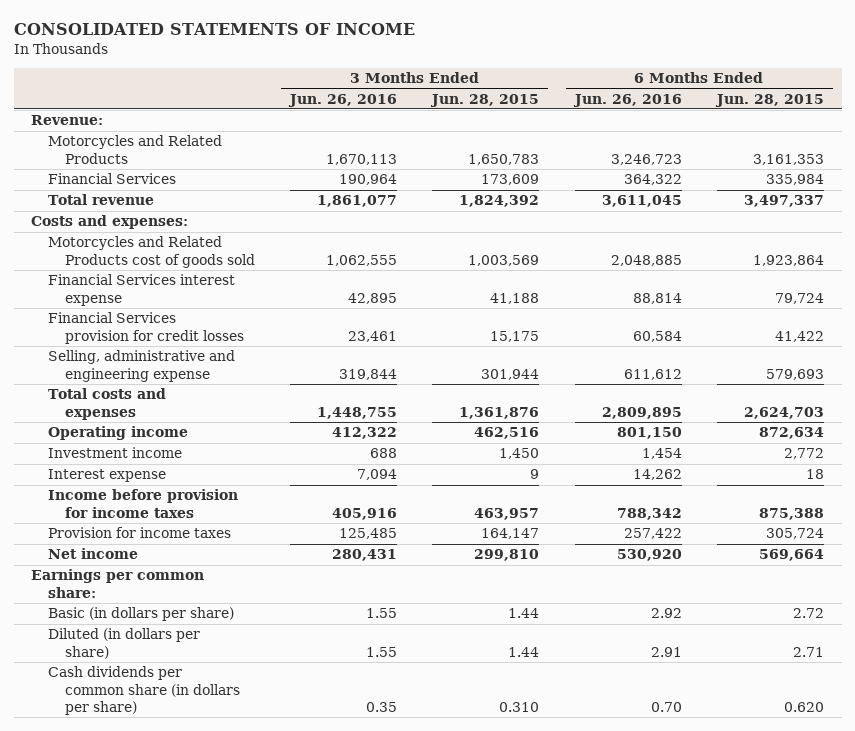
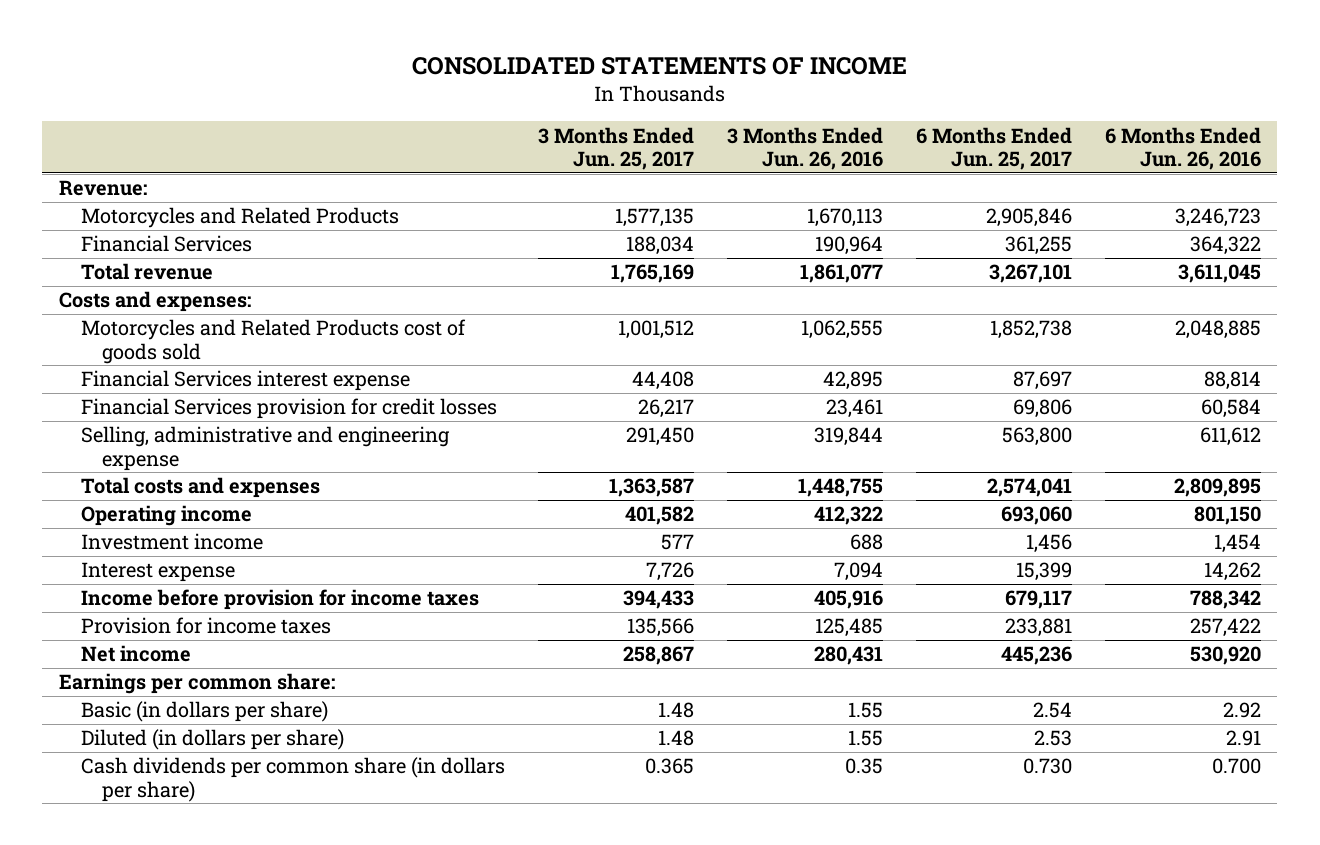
[430,93,540,107] Jun. 28, 2015 -> none
[714,93,824,107] Jun. 28, 2015 -> none
none -> [537,126,694,170] 3 Months Ended Jun. 25, 2017
none -> [915,126,1072,170] 6 Months Ended Jun. 25, 2017
[650,701,682,712] 0.70 -> [1211,758,1261,775] 0.700

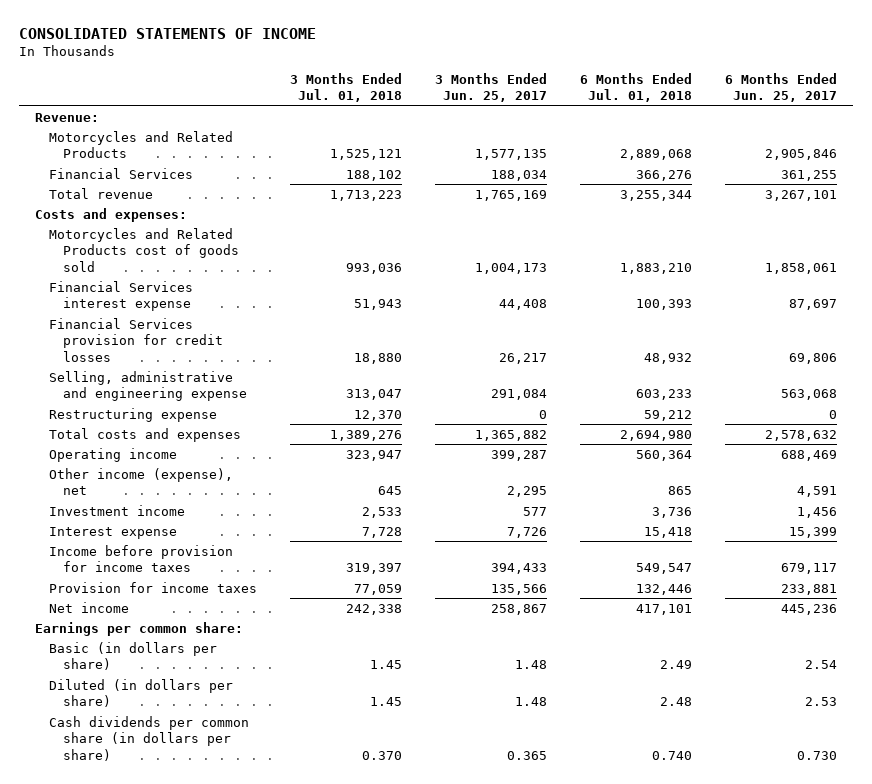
[726,126,883,170] 3 Months Ended Jun. 26, 2016 -> none
[1104,126,1261,170] 6 Months Ended Jun. 26, 2016 -> none
none -> [290,72,403,103] 3 Months Ended Jul. 01, 2018
none -> [579,72,692,103] 6 Months Ended Jul. 01, 2018
[617,320,694,340] 1,001,512 -> [475,262,548,274] 1,004,173
[989,320,1072,340] 1,852,738 -> [764,262,837,274] 1,858,061
[625,427,694,447] 291,450 -> [491,389,548,401] 291,084
[1001,427,1072,447] 563,800 -> [780,389,837,401] 563,068
none -> [49,407,218,422] Restructuring expense
[608,478,694,498] 1,363,587 -> [475,429,548,441] 1,365,882
[986,478,1072,498] 2,574,041 -> [764,429,837,441] 2,578,632
[624,506,694,526] 401,582 -> [491,449,548,461] 399,287
[1000,506,1072,526] 693,060 -> [780,449,837,461] 688,469
none -> [49,467,234,496] Other income (expense), net

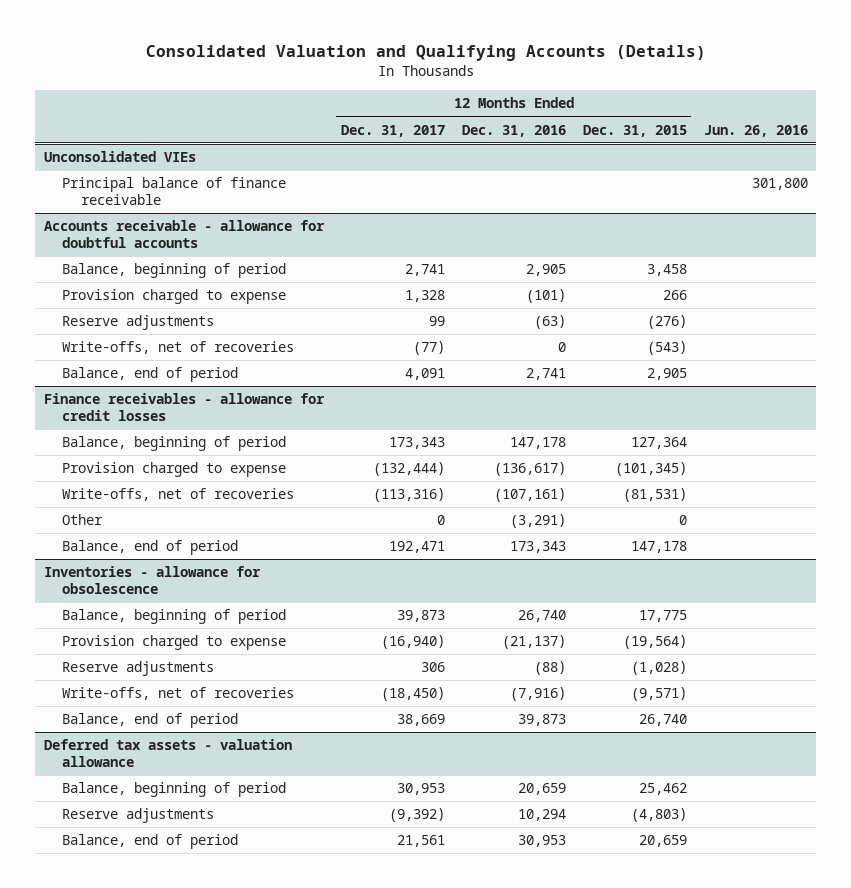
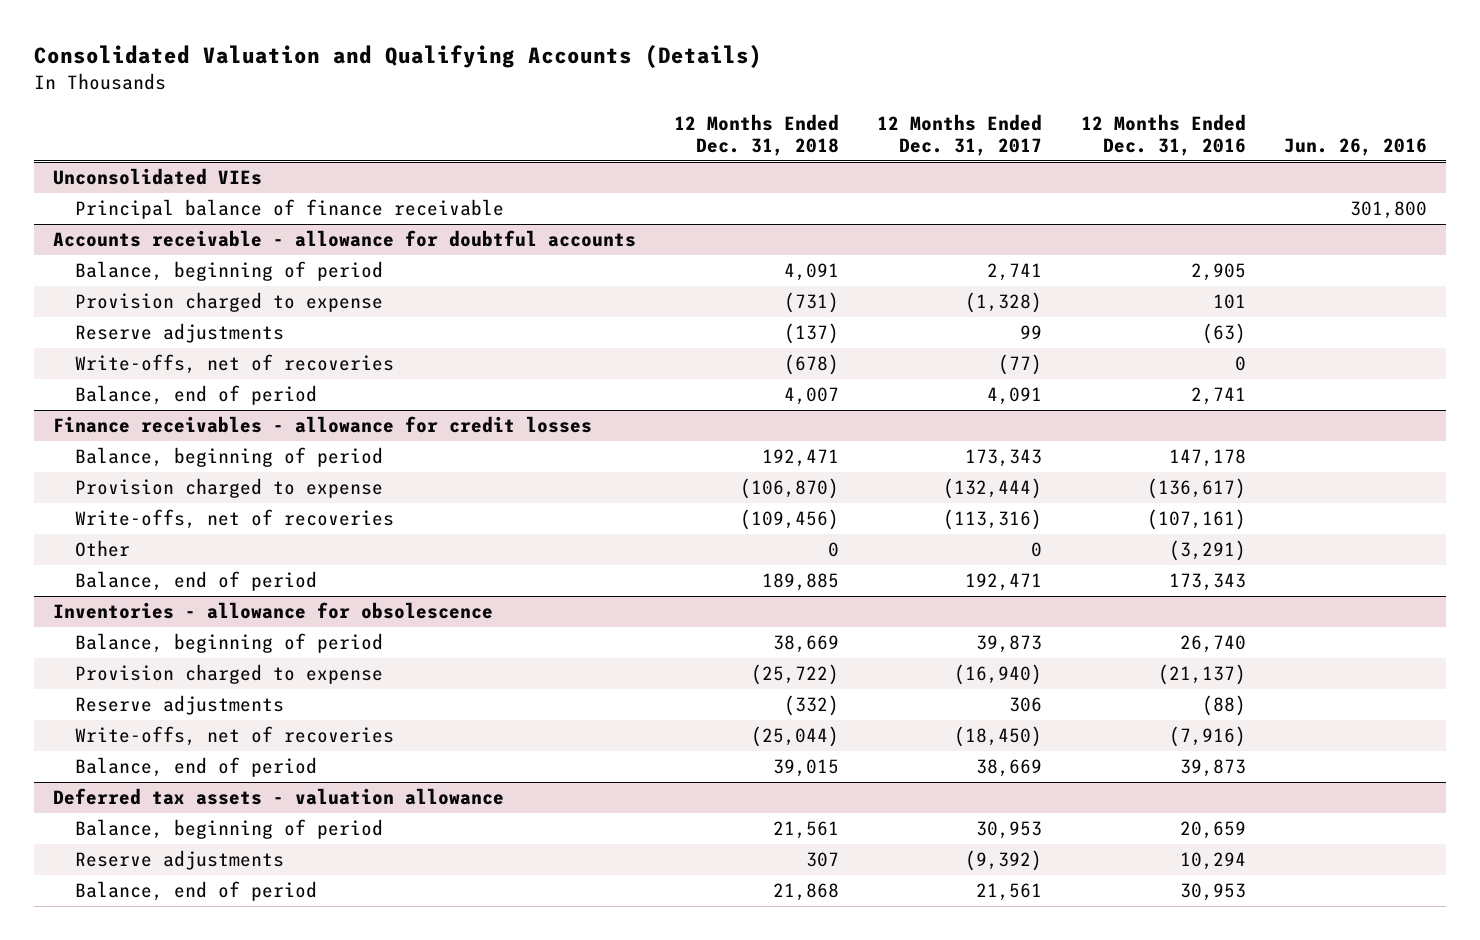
[582,124,687,137] Dec. 31, 2015 -> none
none -> [674,113,840,156] 12 Months Ended Dec. 31, 2018
[404,290,445,303] 1,328 -> [965,292,1043,314] (1,328)
[525,289,566,304] (101) -> [1212,294,1246,310] 101

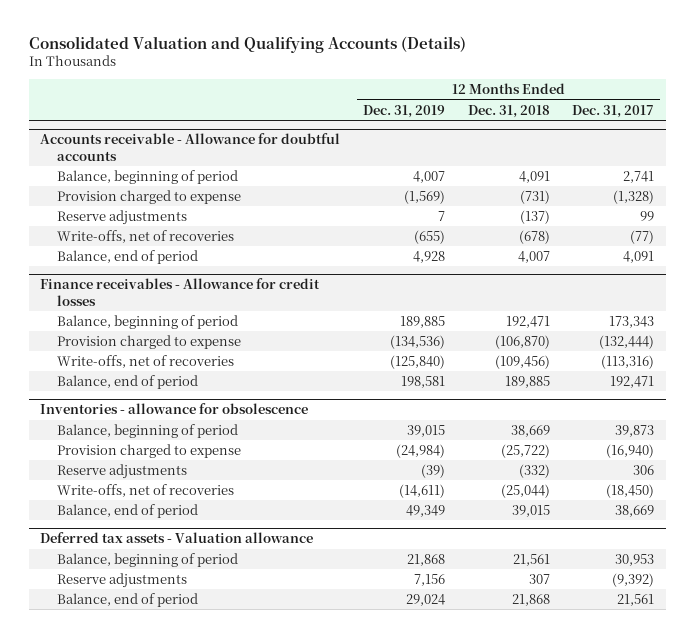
[1080,113,1246,156] 12 Months Ended Dec. 31, 2016 -> none
[1284,137,1428,156] Jun. 26, 2016 -> none
none -> [362,104,445,118] Dec. 31, 2019
[52,168,262,186] Unconsolidated VIEs -> none
[75,199,505,220] Principal balance of finance receivable -> none
[52,230,636,248] Accounts receivable - allowance for doubtful accounts -> [40,133,341,161] Accounts receivable - Allowance for doubtful accounts
[52,416,592,434] Finance receivables - allowance for credit losses -> [40,278,321,306] Finance receivables - Allowance for credit losses
[75,540,131,558] Other -> none
[52,788,504,806] Deferred tax assets - valuation allowance -> [40,532,314,544] Deferred tax assets - Valuation allowance

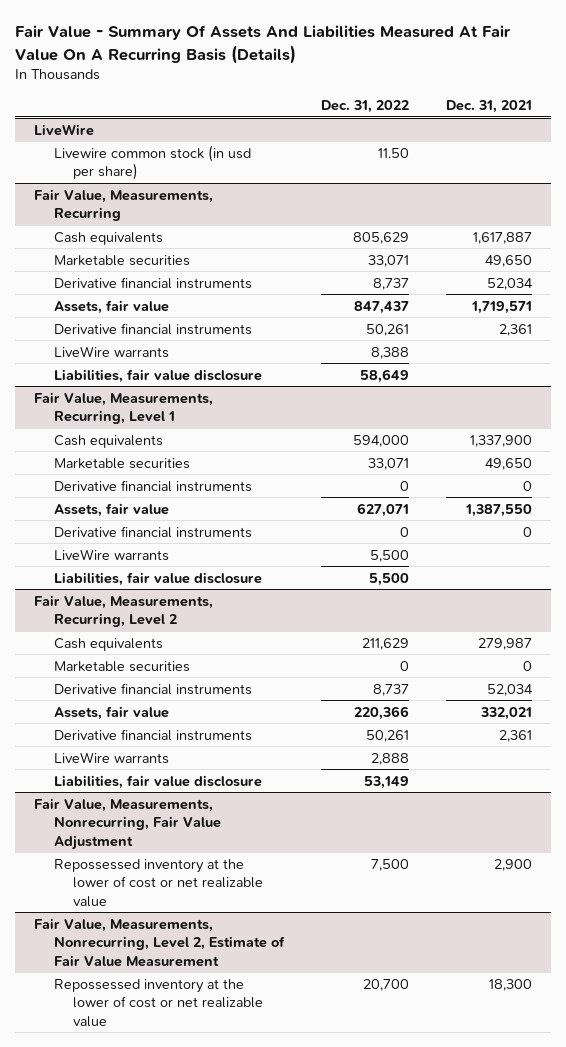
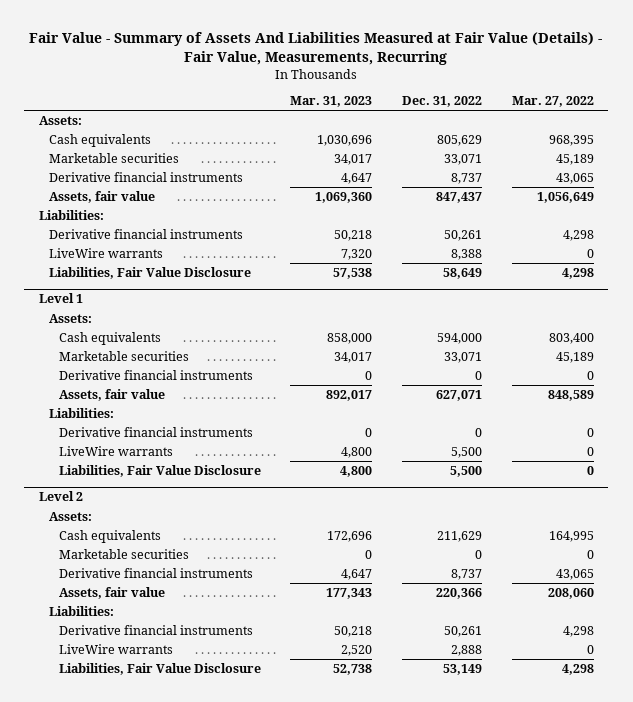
[14,25,511,64] Fair Value - Summary Of Assets And Liabilities Measured At Fair Value On A Recurring Basis (Details) -> [29,32,603,66] Fair Value - Summary of Assets And Liabilities Measured at Fair Value (Details) - Fair Value, Measurements, Recurring
[446,99,533,113] Dec. 31, 2021 -> none
none -> [290,96,373,108] Mar. 31, 2023
none -> [511,96,594,108] Mar. 27, 2022
[33,123,94,136] LiveWire -> none
[53,144,251,181] Livewire common stock (in usd per share) -> none
[33,188,213,222] Fair Value, Measurements, Recurring -> none
none -> [39,115,83,125] Assets:
none -> [39,209,105,220] Liabilities:
[33,391,213,425] Fair Value, Measurements, Recurring, Level 1 -> none
[53,368,262,383] Liabilities, fair value disclosure -> [48,266,251,279] Liabilities, Fair Value Disclosure
none -> [39,293,84,304] Level 1
none -> [48,313,92,323] Assets:
none -> [48,407,114,418] Liabilities:
[33,594,213,628] Fair Value, Measurements, Recurring, Level 2 -> none
[53,571,262,586] Liabilities, fair value disclosure -> [58,464,261,477] Liabilities, Fair Value Disclosure
none -> [39,491,84,502] Level 2
none -> [48,511,92,521] Assets:
none -> [48,605,114,616] Liabilities:
[33,797,221,850] Fair Value, Measurements, Nonrecurring, Fair Value Adjustment -> none
[53,858,264,907] Repossessed inventory at the lower of cost or net realizable value -> none
[33,917,285,967] Fair Value, Measurements, Nonrecurring, Level 2, Estimate of Fair Value Measurement -> none
[53,978,264,1027] Repossessed inventory at the lower of cost or net realizable value -> none
[53,774,262,789] Liabilities, fair value disclosure -> [58,662,261,675] Liabilities, Fair Value Disclosure

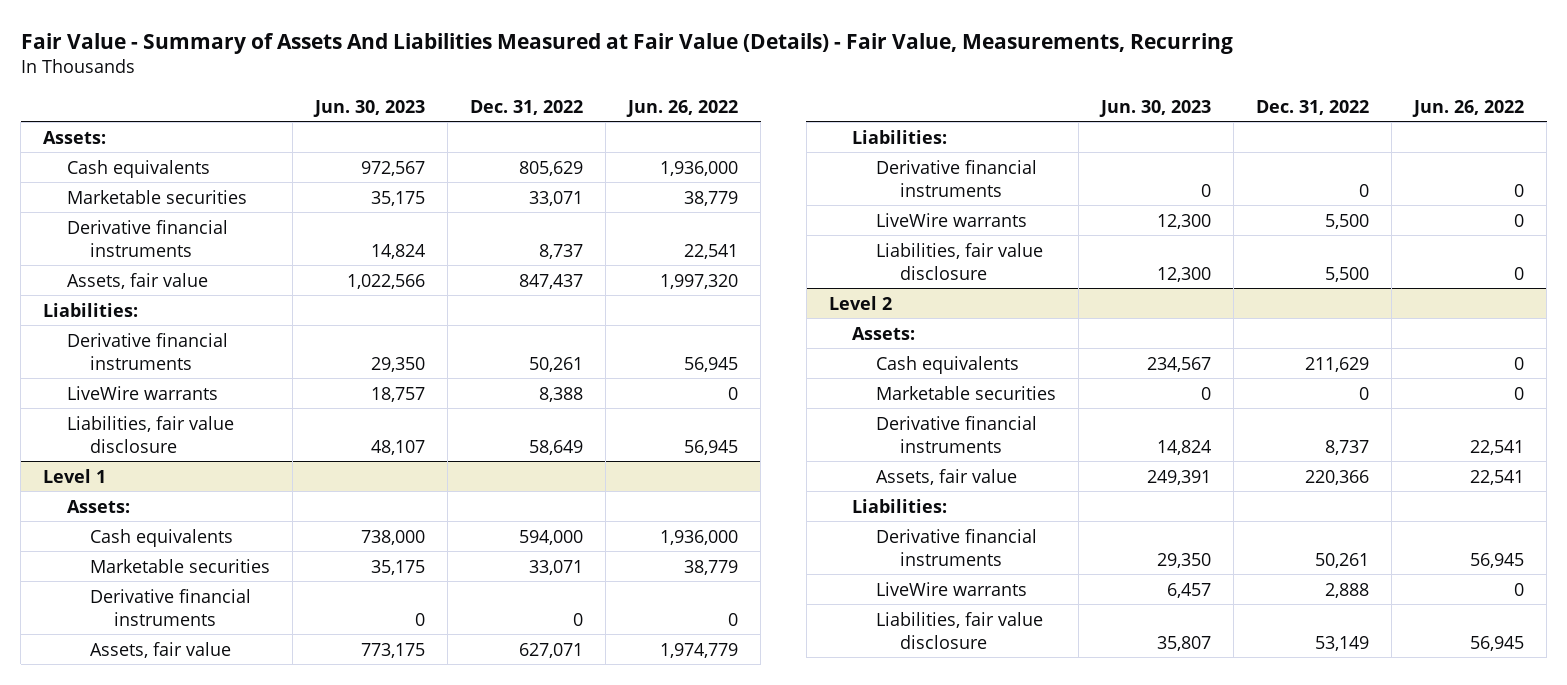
[290,96,373,108] Mar. 31, 2023 -> none
[511,96,594,108] Mar. 27, 2022 -> none
none -> [313,99,426,117] Jun. 30, 2023
none -> [626,99,739,117] Jun. 26, 2022
[48,266,251,279] Liabilities, Fair Value Disclosure -> [66,415,234,453] Liabilities, fair value disclosure
[58,464,261,477] Liabilities, Fair Value Disclosure -> [876,242,1044,280] Liabilities, fair value disclosure
[58,662,261,675] Liabilities, Fair Value Disclosure -> [876,611,1044,649] Liabilities, fair value disclosure

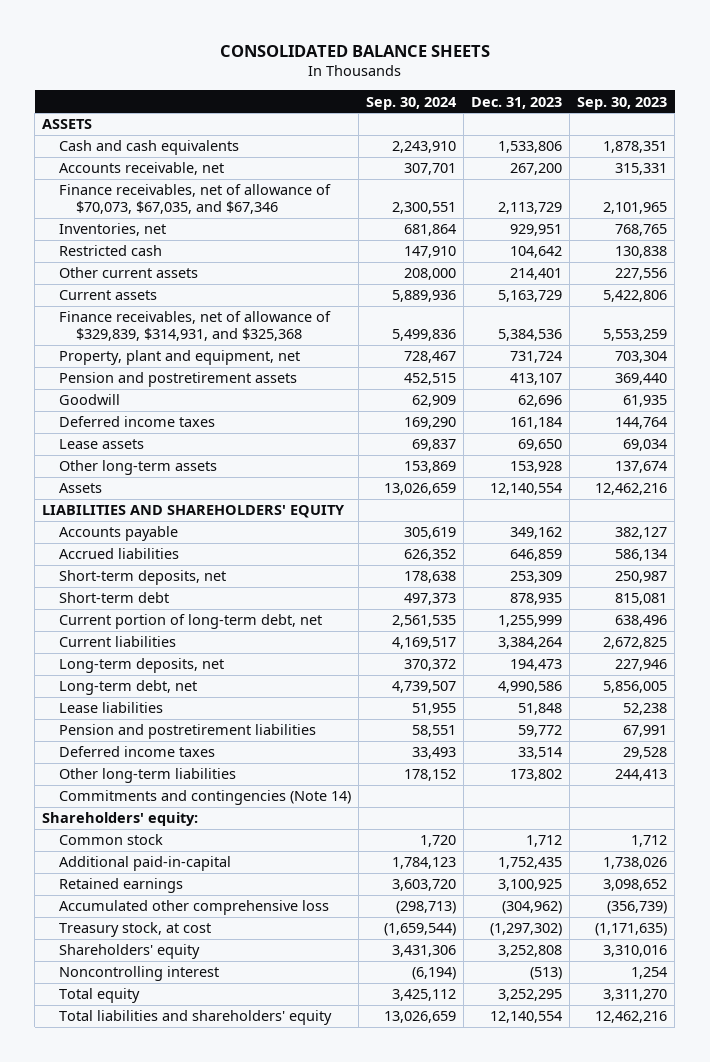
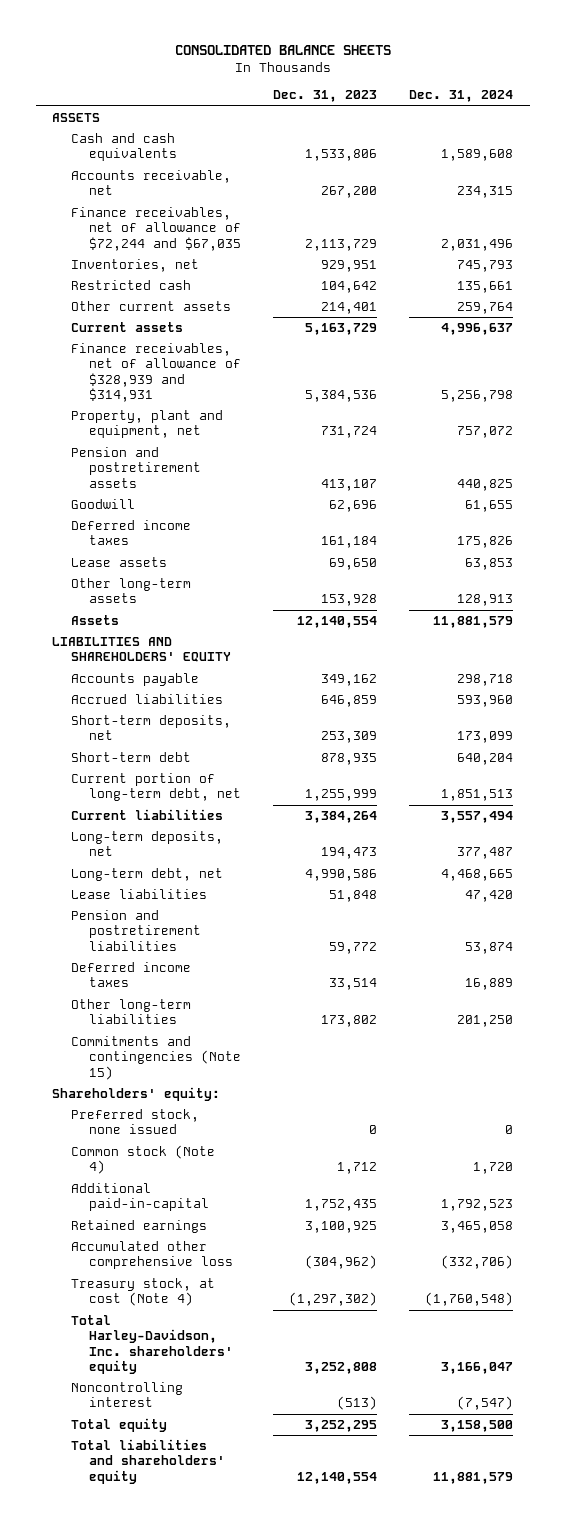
[366,96,458,110] Sep. 30, 2024 -> none
[577,96,668,110] Sep. 30, 2023 -> none
none -> [409,90,514,103] Dec. 31, 2024
[59,184,332,215] Finance receivables, net of allowance of $70,073, $67,035, and $67,346 -> [70,206,242,251] Finance receivables, net of allowance of $72,244 and $67,035
[59,311,332,342] Finance receivables, net of allowance of $329,839, $314,931, and $325,368 -> [70,342,242,403] Finance receivables, net of allowance of $328,939 and $314,931
[59,790,352,806] Commitments and contingencies (Note 14) -> [70,1035,242,1080] Commitments and contingencies (Note 15)
none -> [70,1108,199,1135] Preferred stock, none issued
[59,834,164,846] Common stock -> [70,1144,215,1175] Common stock (Note 4)
[59,922,212,938] Treasury stock, at cost -> [70,1277,215,1307] Treasury stock, at cost (Note 4)
[59,944,201,960] Shareholders' equity -> [70,1314,234,1375] Total Harley-Davidson, Inc. shareholders' equity

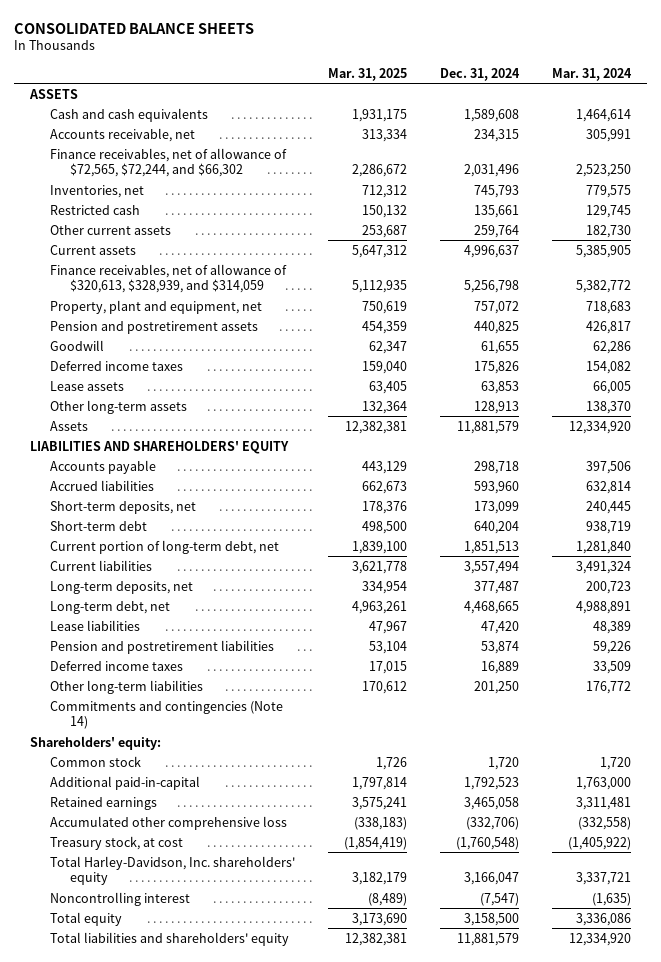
[273,90,378,103] Dec. 31, 2023 -> none
none -> [328,67,408,81] Mar. 31, 2025
none -> [551,67,632,81] Mar. 31, 2024
[70,206,242,251] Finance receivables, net of allowance of $72,244 and $67,035 -> [50,147,288,178] Finance receivables, net of allowance of $72,565, $72,244, and $66,302
[70,342,242,403] Finance receivables, net of allowance of $328,939 and $314,931 -> [50,263,288,294] Finance receivables, net of allowance of $320,613, $328,939, and $314,059
[70,1035,242,1080] Commitments and contingencies (Note 15) -> [50,700,284,730] Commitments and contingencies (Note 14)
[70,1108,199,1135] Preferred stock, none issued -> none
[70,1144,215,1175] Common stock (Note 4) -> [50,755,142,767] Common stock
[70,1277,215,1307] Treasury stock, at cost (Note 4) -> [50,835,184,850] Treasury stock, at cost

